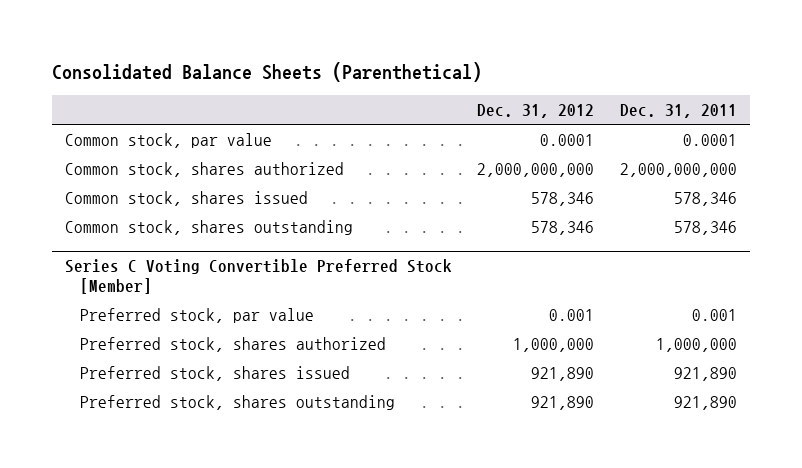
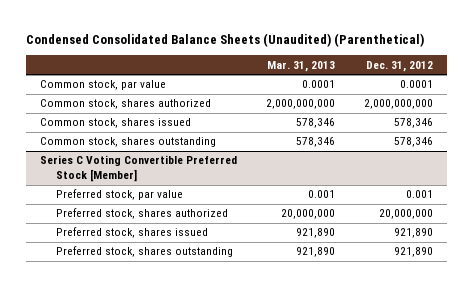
[52,62,483,83] Consolidated Balance Sheets (Parenthetical) -> [26,32,425,47] Condensed Consolidated Balance Sheets (Unaudited) (Parenthetical)
[619,104,737,119] Dec. 31, 2011 -> none
none -> [267,60,336,72] Mar. 31, 2013
[513,338,595,353] 1,000,000 -> [378,209,433,220] 20,000,000

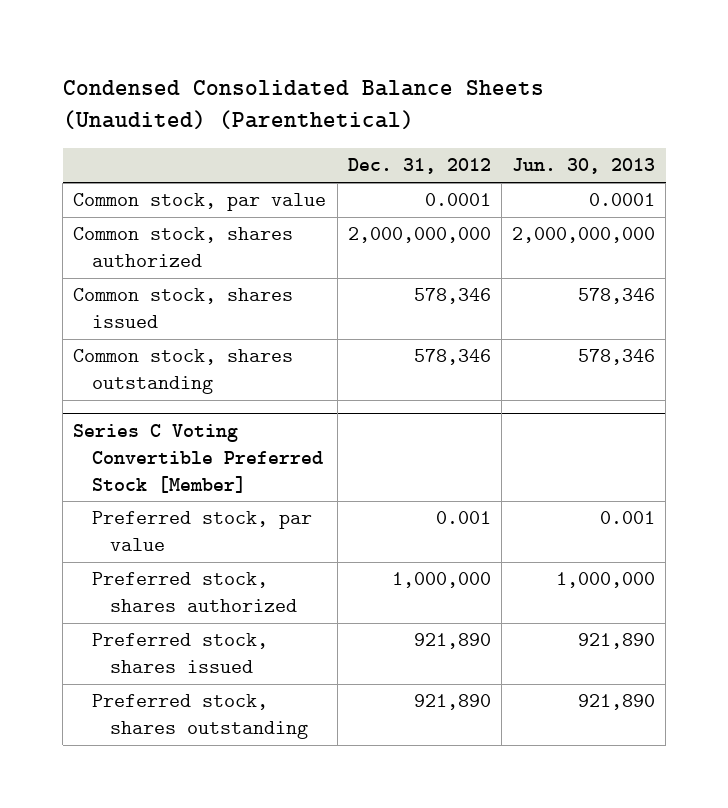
[267,60,336,72] Mar. 31, 2013 -> none
none -> [511,158,655,175] Jun. 30, 2013
[378,209,433,220] 20,000,000 -> [391,572,491,589] 1,000,000

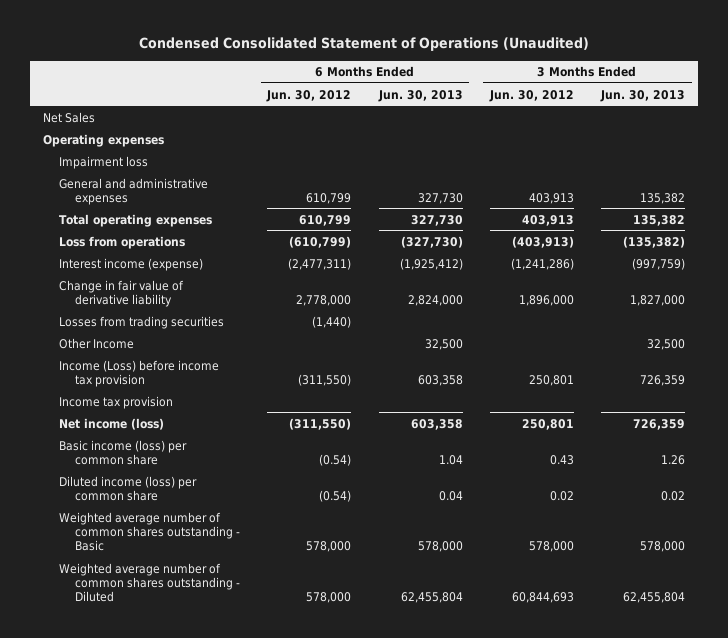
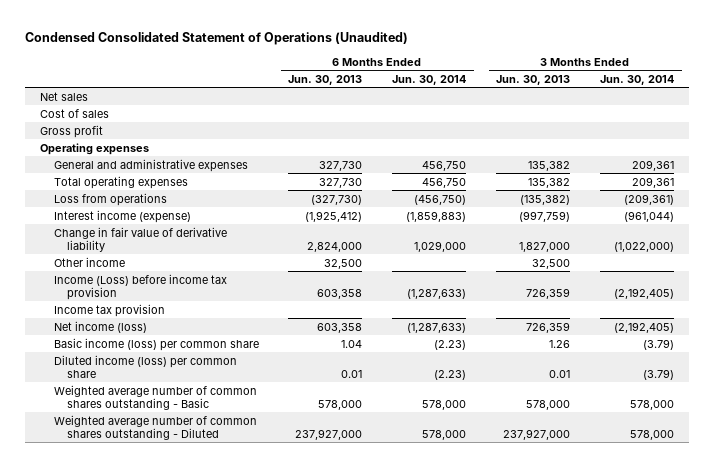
[266,89,352,102] Jun. 30, 2012 -> none
[488,89,574,102] Jun. 30, 2012 -> none
none -> [392,74,467,85] Jun. 30, 2014
none -> [600,74,675,85] Jun. 30, 2014
[43,111,96,123] Net Sales -> [39,91,88,101] Net sales
none -> [39,108,109,118] Cost of sales
none -> [39,124,103,138] Gross profit
[59,155,149,169] Impairment loss -> none
[59,315,225,329] Losses from trading securities -> none
[59,337,135,349] Other Income -> [53,256,125,267] Other income
[438,490,463,501] 0.04 -> [341,369,363,378] 0.01
[660,490,685,501] 0.02 -> [549,369,571,378] 0.01
[400,591,463,603] 62,455,804 -> [295,428,363,440] 237,927,000
[622,591,685,603] 62,455,804 -> [503,428,571,440] 237,927,000

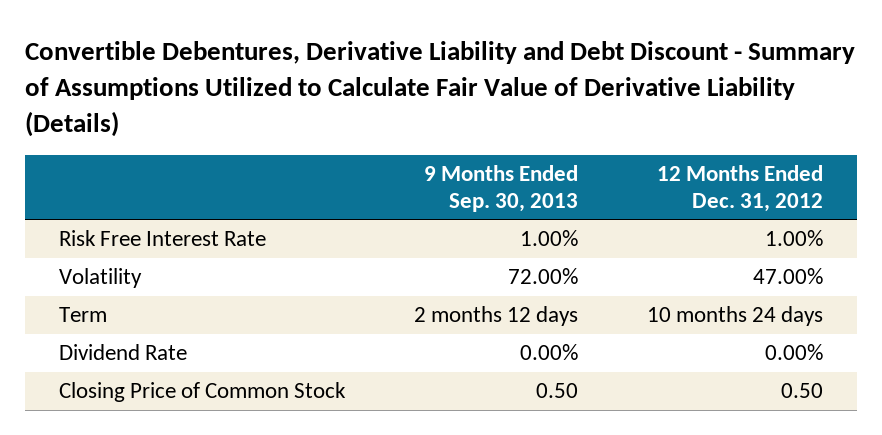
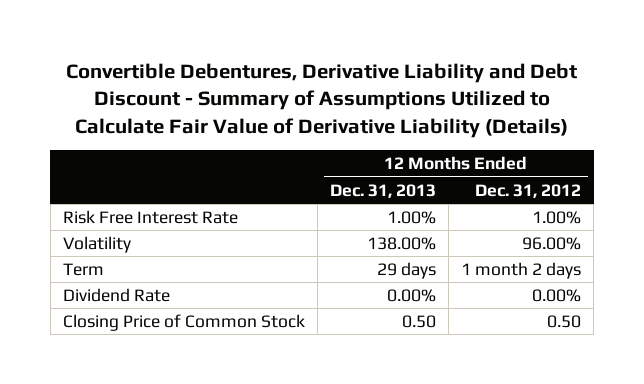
[423,165,578,212] 9 Months Ended Sep. 30, 2013 -> none
none -> [330,183,437,198] Dec. 31, 2013
[752,268,823,285] 47.00% -> [522,236,582,250] 96.00%
[646,306,823,327] 10 months 24 days -> [461,261,582,279] 1 month 2 days

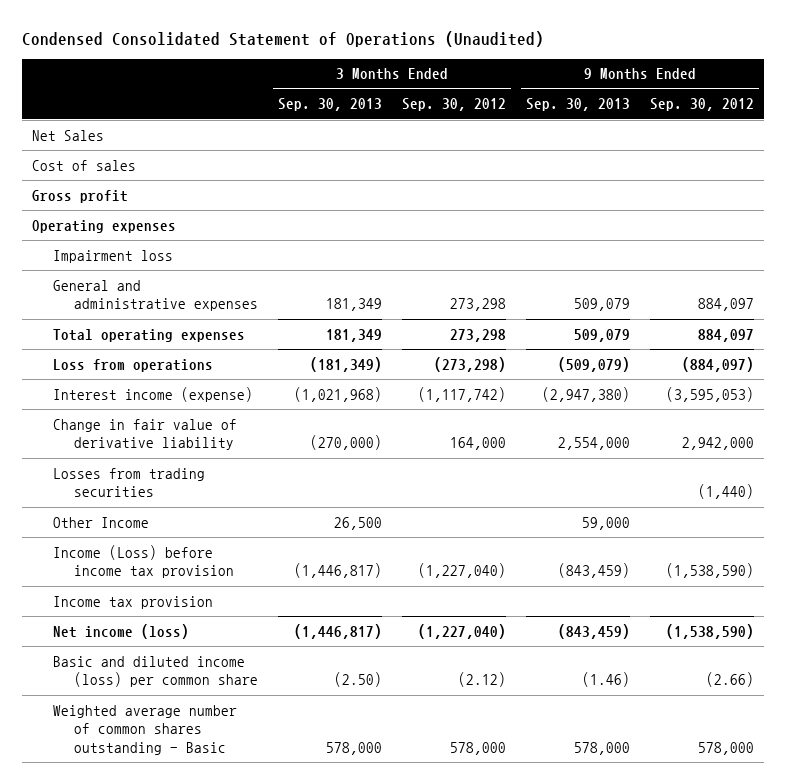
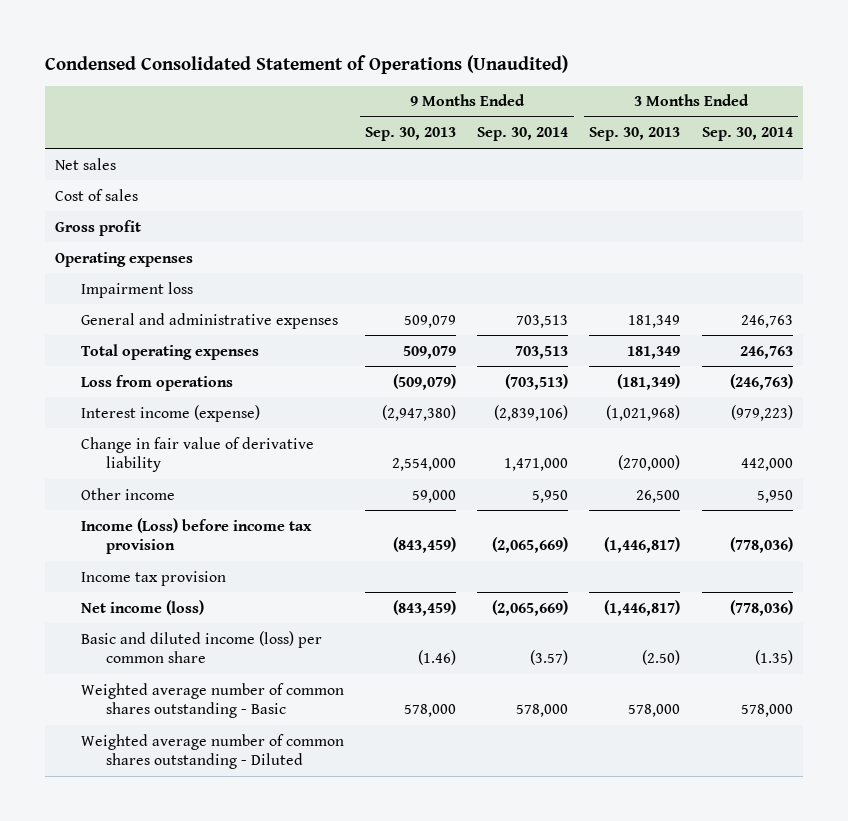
[402,98,507,112] Sep. 30, 2012 -> none
[650,98,755,112] Sep. 30, 2012 -> none
none -> [477,127,569,142] Sep. 30, 2014
none -> [701,127,793,142] Sep. 30, 2014
[31,129,104,141] Net Sales -> [55,157,117,170] Net sales
[52,467,205,498] Losses from trading securities -> none
[52,516,149,528] Other Income -> [80,487,175,500] Other income
none -> [80,733,344,770] Weighted average number of common shares outstanding - Diluted

